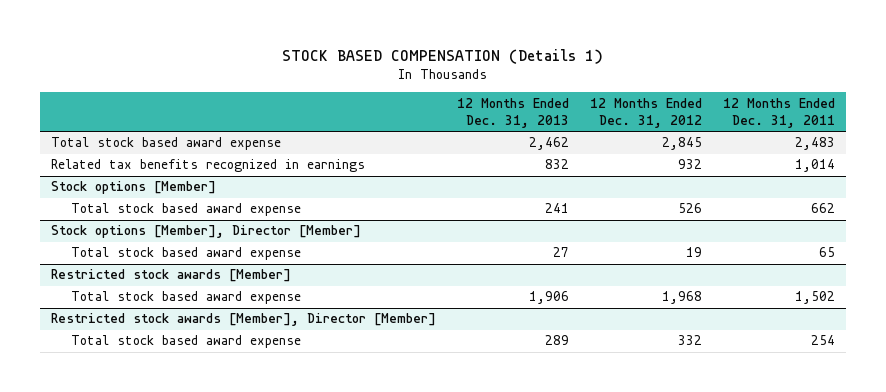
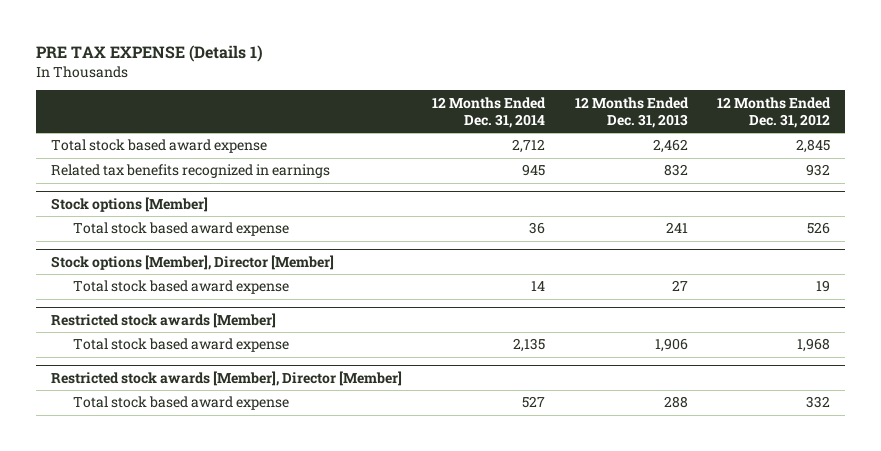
[281,48,603,64] STOCK BASED COMPENSATION (Details 1) -> [36,44,264,62] PRE TAX EXPENSE (Details 1)
[723,97,836,129] 12 Months Ended Dec. 31, 2011 -> none
none -> [431,96,546,128] 12 Months Ended Dec. 31, 2014
[544,335,569,346] 289 -> [663,396,688,409] 288

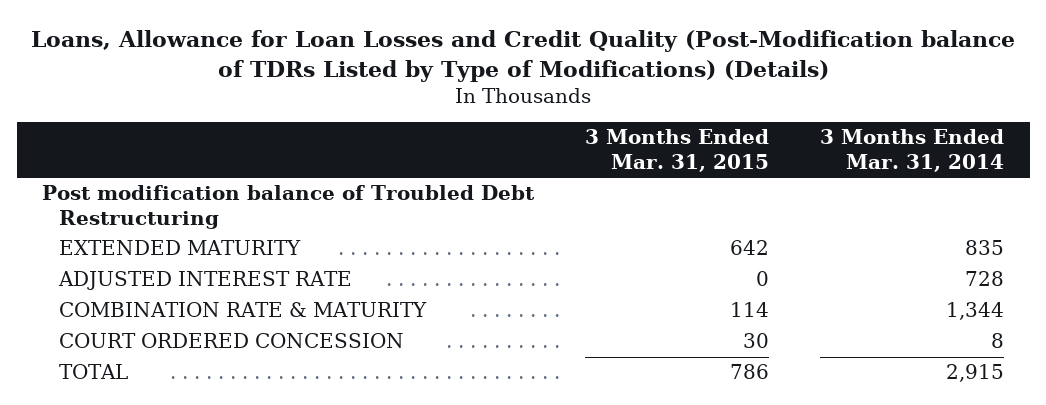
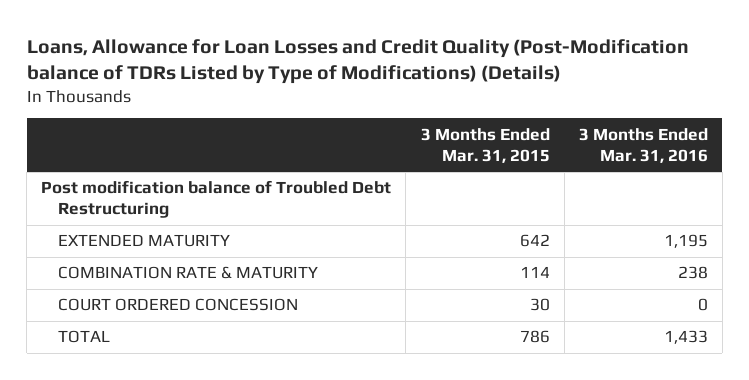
[820,129,1005,173] 3 Months Ended Mar. 31, 2014 -> none
none -> [578,127,708,163] 3 Months Ended Mar. 31, 2016
[58,271,353,291] ADJUSTED INTEREST RATE -> none

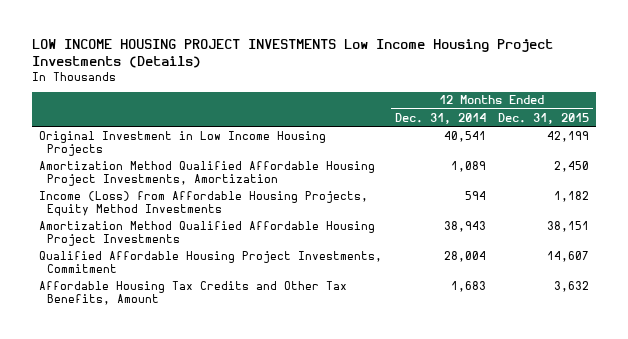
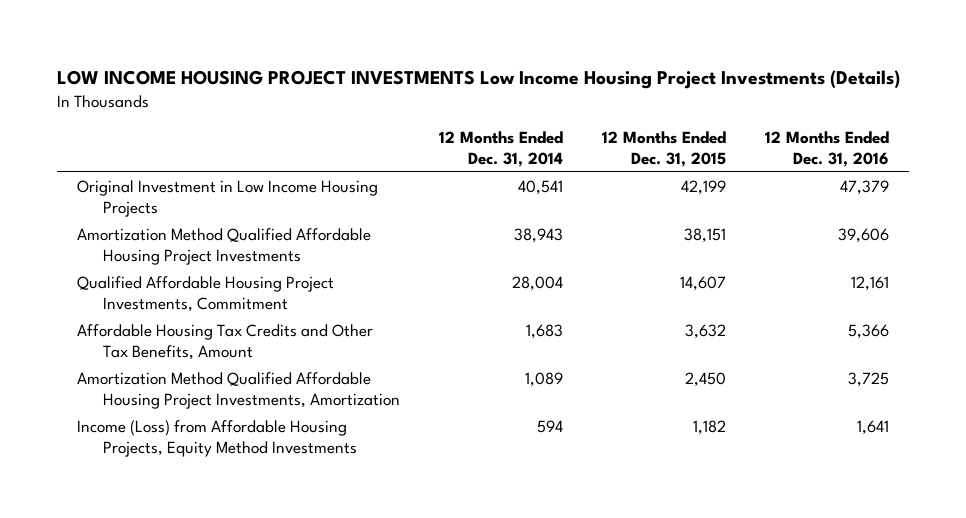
none -> [765,130,890,167] 12 Months Ended Dec. 31, 2016
[38,160,375,186] Amortization Method Qualified Affordable Housing Project Investments, Amortization -> [76,372,400,409] Amortization Method Qualified Affordable Housing Project Investments, Amortization
[38,190,368,216] Income (Loss) from Affordable Housing Projects, Equity Method Investments -> [76,420,357,457] Income (Loss) from Affordable Housing Projects, Equity Method Investments

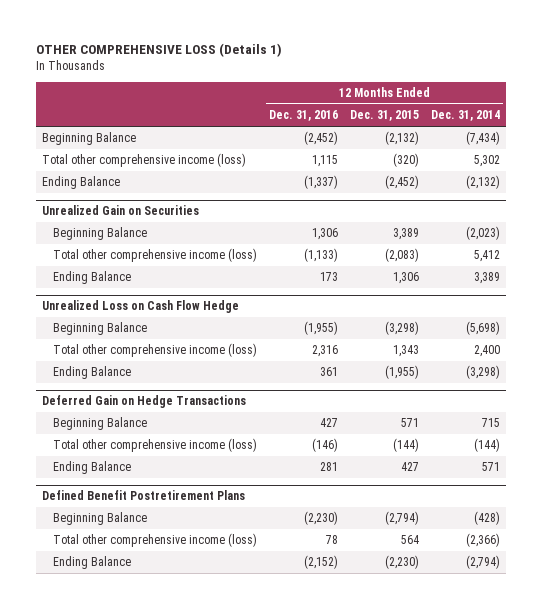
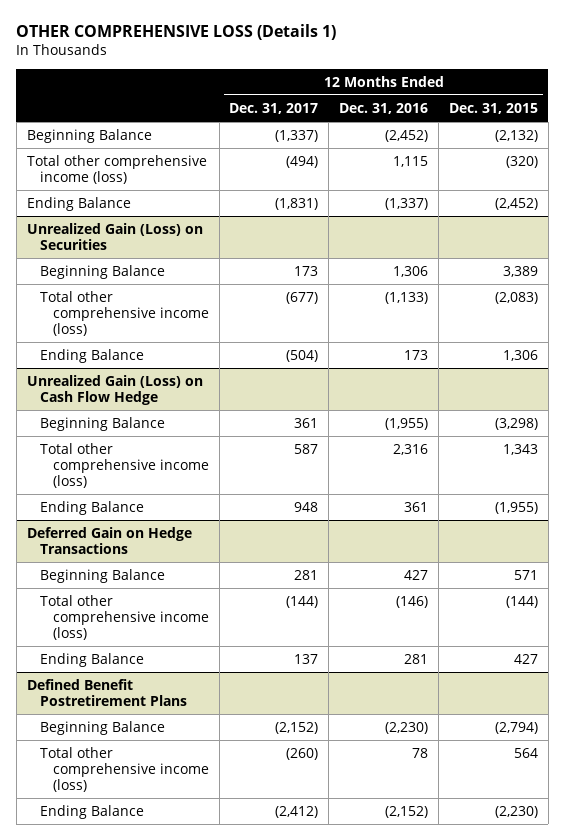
[430,110,500,122] Dec. 31, 2014 -> none
none -> [229,102,319,114] Dec. 31, 2017
[41,205,199,216] Unrealized Gain on Securities -> [26,222,203,250] Unrealized Gain (Loss) on Securities
[41,300,239,314] Unrealized Loss on Cash Flow Hedge -> [26,374,203,405] Unrealized Gain (Loss) on Cash Flow Hedge

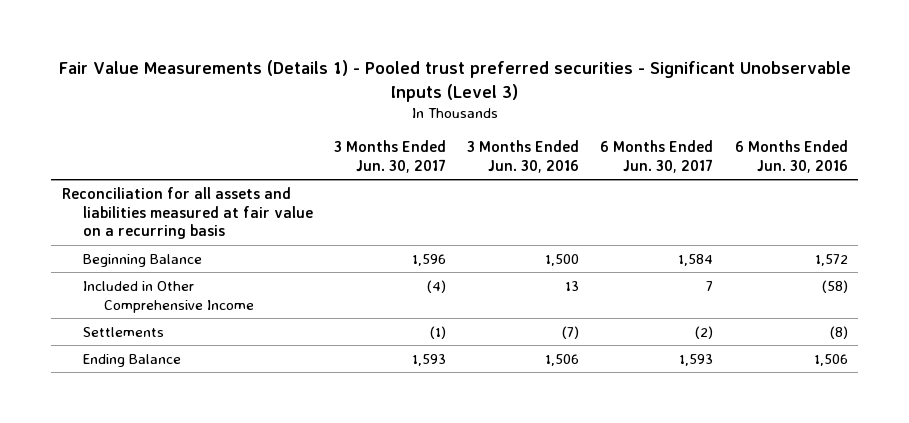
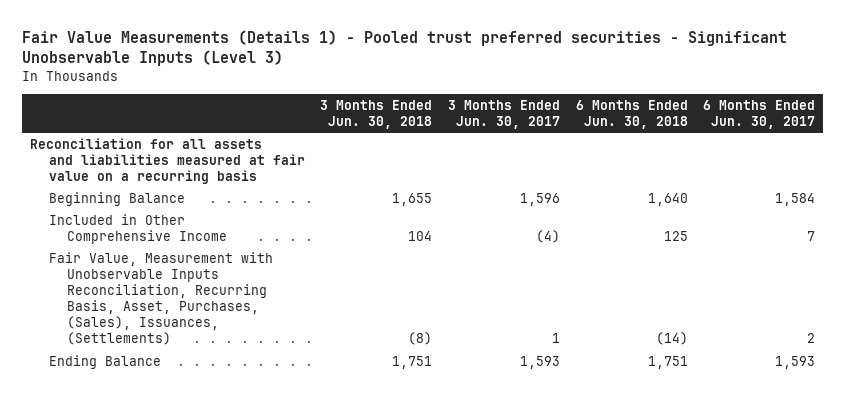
[467,139,580,173] 3 Months Ended Jun. 30, 2016 -> none
[734,139,848,173] 6 Months Ended Jun. 30, 2016 -> none
none -> [320,99,433,129] 3 Months Ended Jun. 30, 2018
none -> [575,99,688,129] 6 Months Ended Jun. 30, 2018
[82,326,164,337] Settlements -> none
none -> [48,251,273,346] Fair Value, Measurement with Unobservable Inputs Reconciliation, Recurring Basis, Asset, Purchases, (Sales), Issuances, (Settlements)

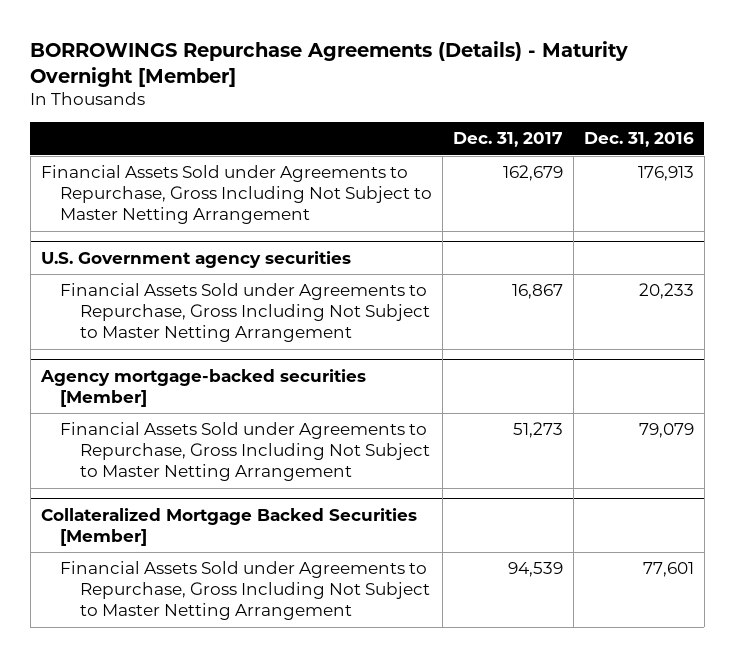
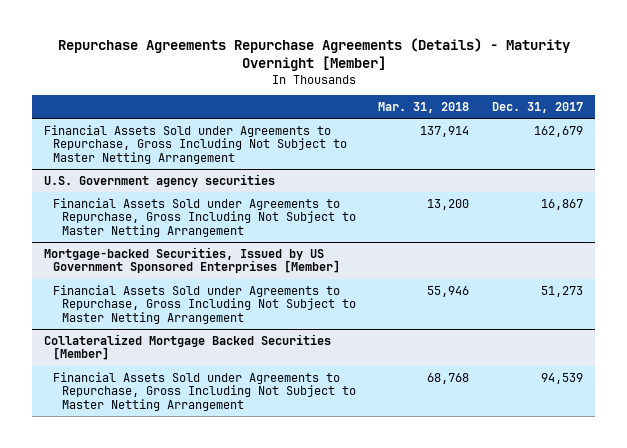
[30,40,629,87] BORROWINGS Repurchase Agreements (Details) - Maturity Overnight [Member] -> [57,38,570,72] Repurchase Agreements Repurchase Agreements (Details) - Maturity Overnight [Member]
[583,132,694,148] Dec. 31, 2016 -> none
none -> [378,101,470,113] Mar. 31, 2018
[39,368,366,407] Agency mortgage-backed securities [Member] -> [43,246,340,274] Mortgage-backed Securities, Issued by US Government Sponsored Enterprises [Member]

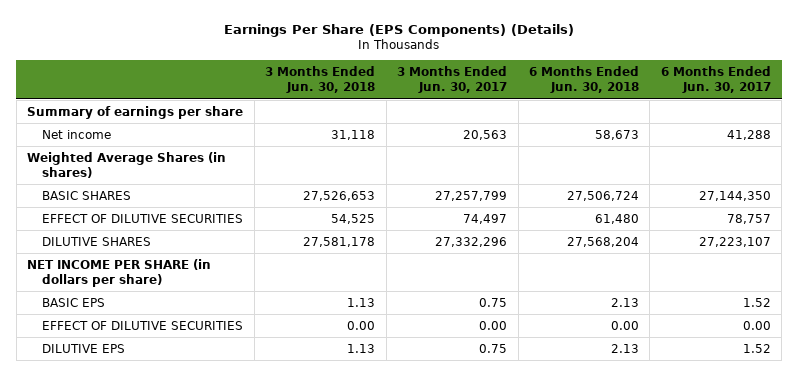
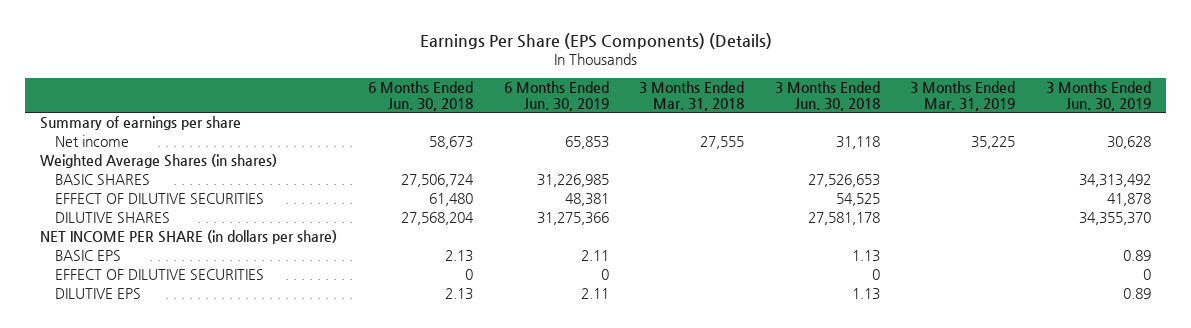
[397,66,508,93] 3 Months Ended Jun. 30, 2017 -> none
[660,66,771,93] 6 Months Ended Jun. 30, 2017 -> none
none -> [503,80,609,111] 6 Months Ended Jun. 30, 2019
none -> [639,80,745,111] 3 Months Ended Mar. 31, 2018
none -> [910,80,1016,111] 3 Months Ended Mar. 31, 2019
none -> [1045,80,1151,111] 3 Months Ended Jun. 30, 2019
[347,320,376,330] 0.00 -> [871,269,880,281] 0
[610,320,639,330] 0.00 -> [464,269,473,281] 0

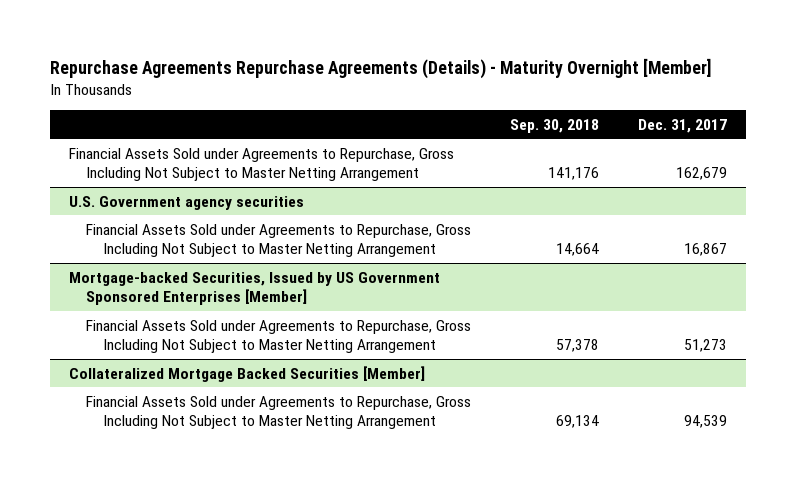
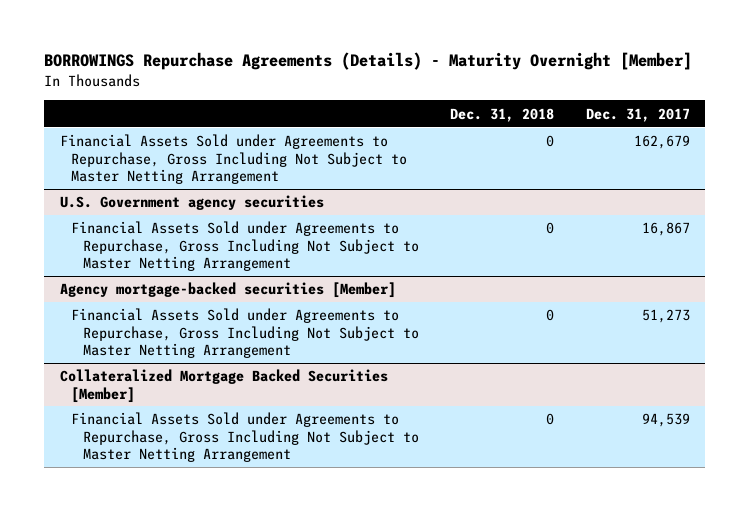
[49,57,711,79] Repurchase Agreements Repurchase Agreements (Details) - Maturity Overnight [Member] -> [43,52,692,71] BORROWINGS Repurchase Agreements (Details) - Maturity Overnight [Member]
[510,118,600,133] Sep. 30, 2018 -> none
none -> [450,107,555,122] Dec. 31, 2018
[69,271,441,306] Mortgage-backed Securities, Issued by US Government Sponsored Enterprises [Member] -> [59,282,396,299] Agency mortgage-backed securities [Member]

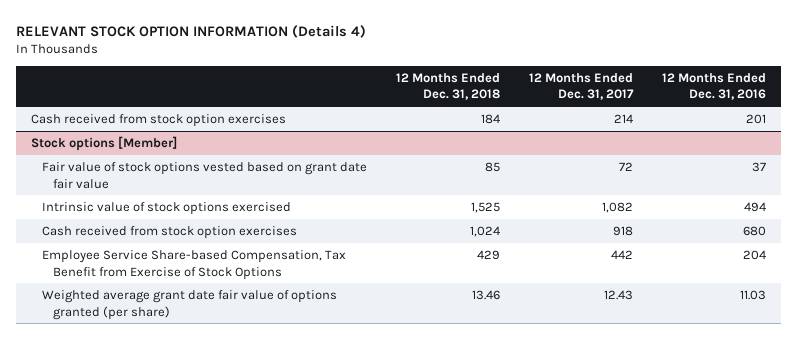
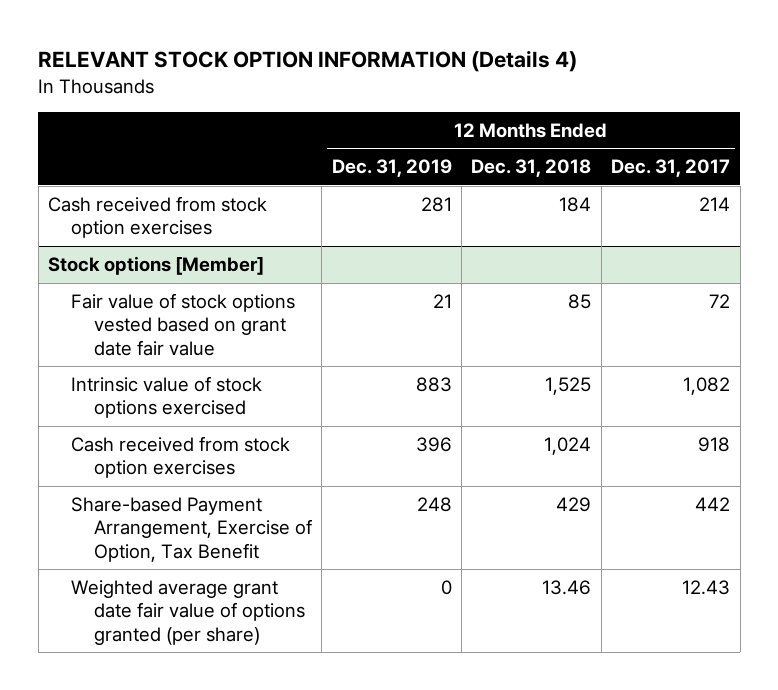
[662,72,767,101] 12 Months Ended Dec. 31, 2016 -> none
none -> [331,159,452,178] Dec. 31, 2019
[41,249,346,280] Employee Service Share-based Compensation, Tax Benefit from Exercise of Stock Options -> [70,497,312,562] Share-based Payment Arrangement, Exercise of Option, Tax Benefit

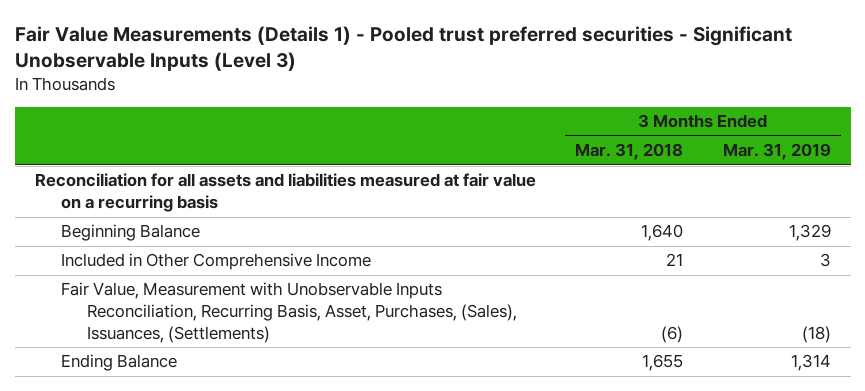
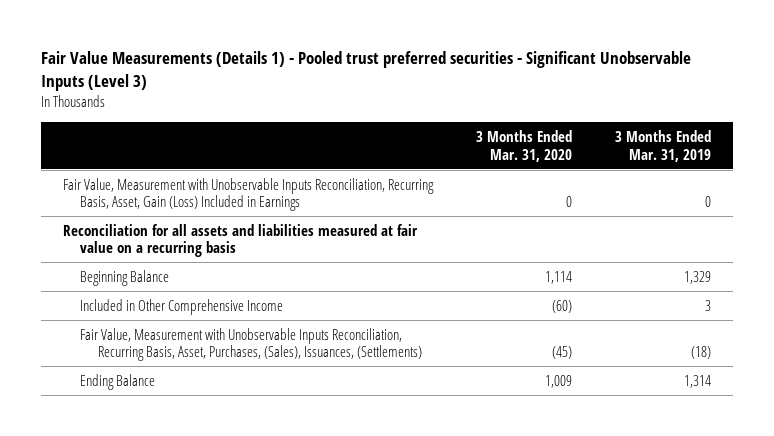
[575,143,684,161] Mar. 31, 2018 -> none
none -> [476,129,573,162] 3 Months Ended Mar. 31, 2020
none -> [62,177,434,212] Fair Value, Measurement with Unobservable Inputs Reconciliation, Recurring Basis, Asset, Gain (Loss) Included in Earnings

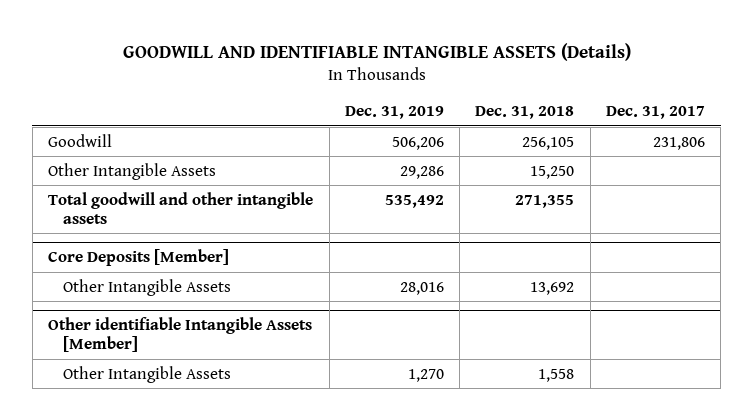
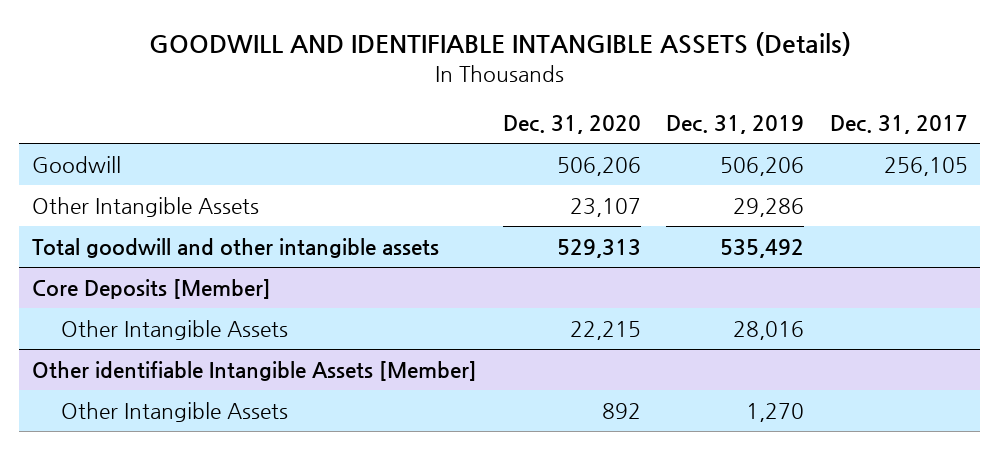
[475,106,575,120] Dec. 31, 2018 -> none
none -> [502,115,641,135] Dec. 31, 2020
[652,136,705,150] 231,806 -> [883,157,968,177] 256,105

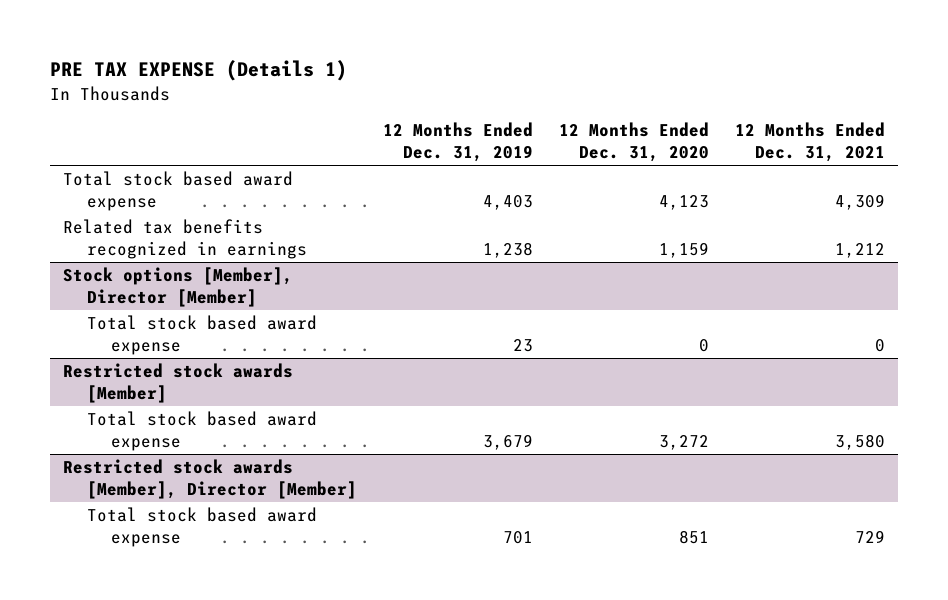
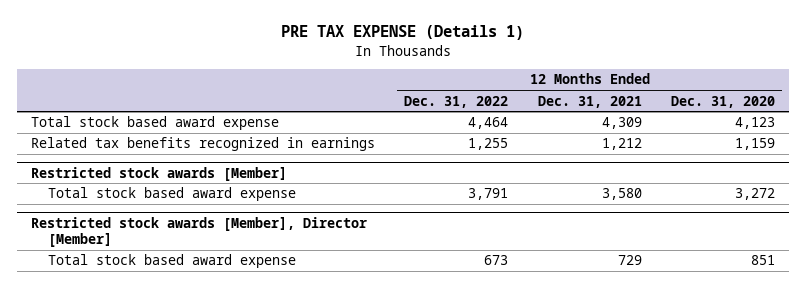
[383,122,534,162] 12 Months Ended Dec. 31, 2019 -> none
none -> [404,95,509,108] Dec. 31, 2022
[62,267,293,307] Stock options [Member], Director [Member] -> none
[87,315,318,355] Total stock based award expense -> none

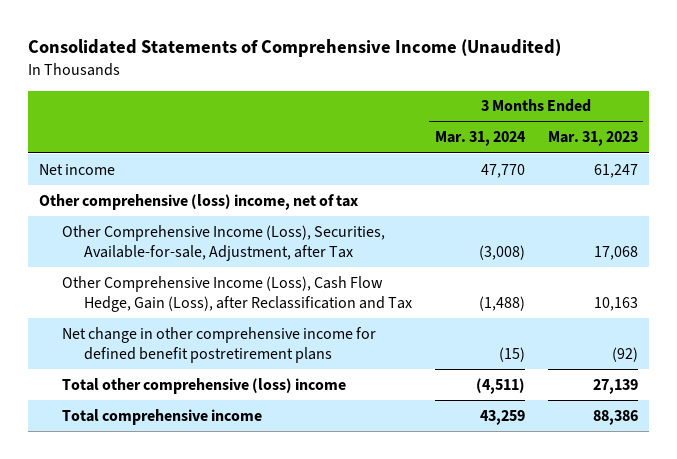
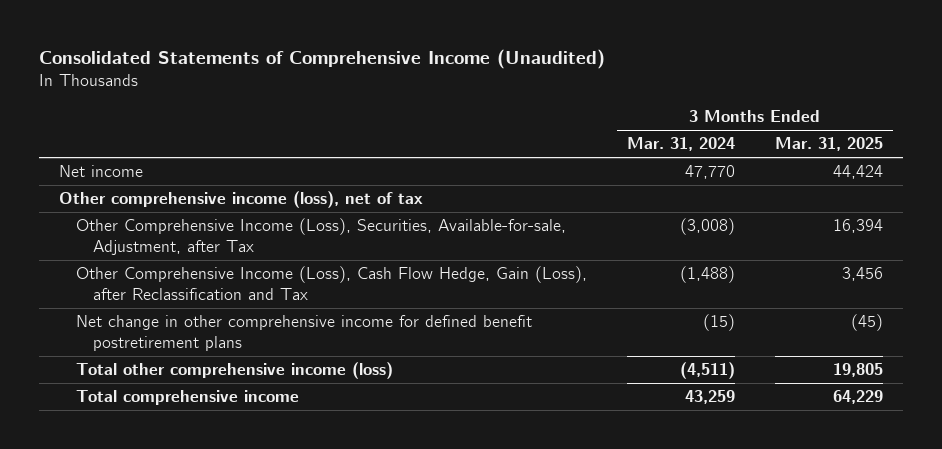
[547,131,638,147] Mar. 31, 2023 -> none
none -> [775,137,884,152] Mar. 31, 2025
[39,193,359,210] Other comprehensive (loss) income, net of tax -> [58,191,423,209] Other comprehensive income (loss), net of tax
[61,377,346,394] Total other comprehensive (loss) income -> [75,362,393,380] Total other comprehensive income (loss)

